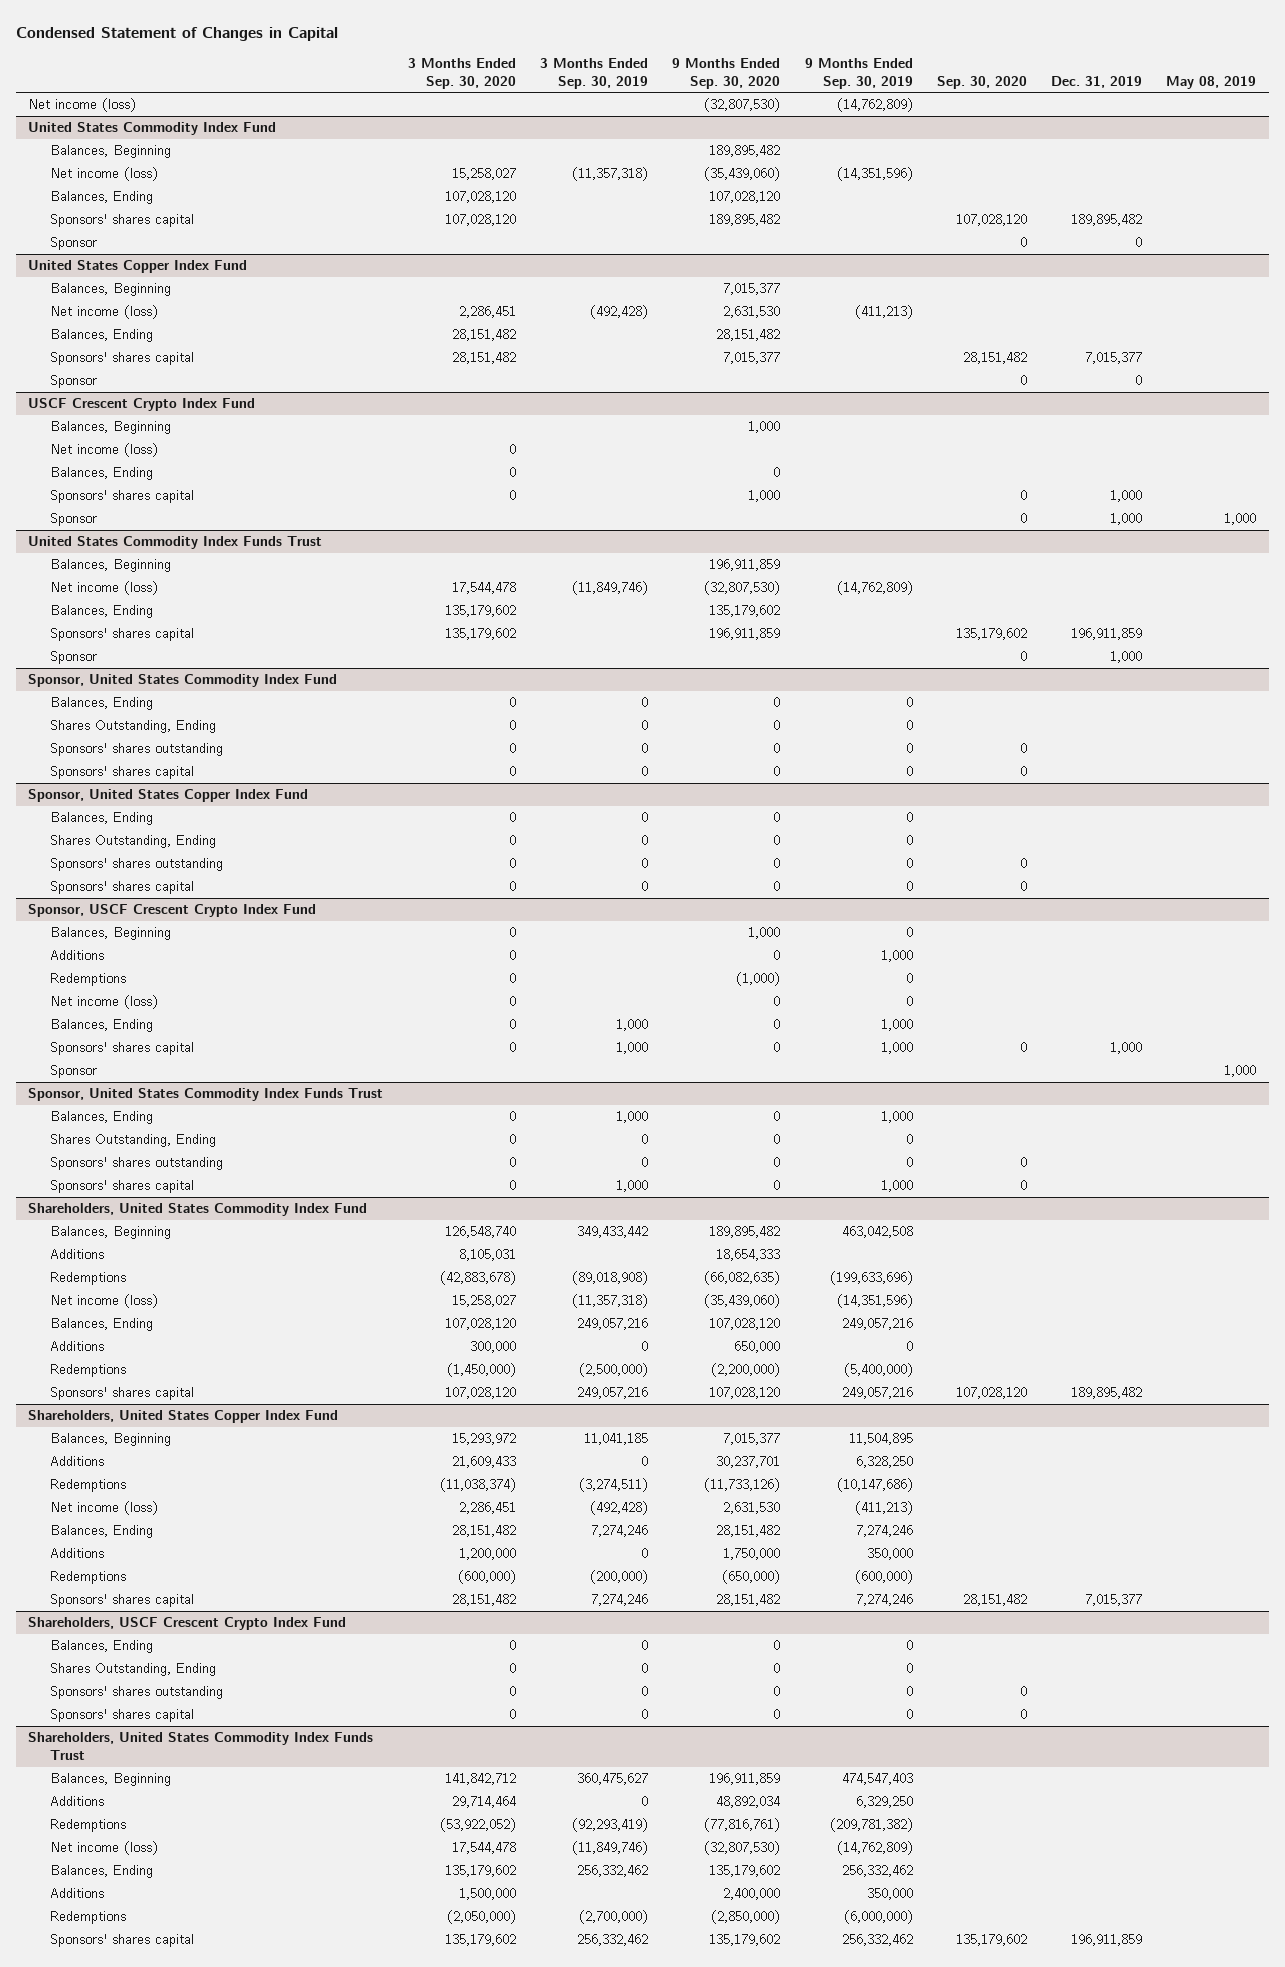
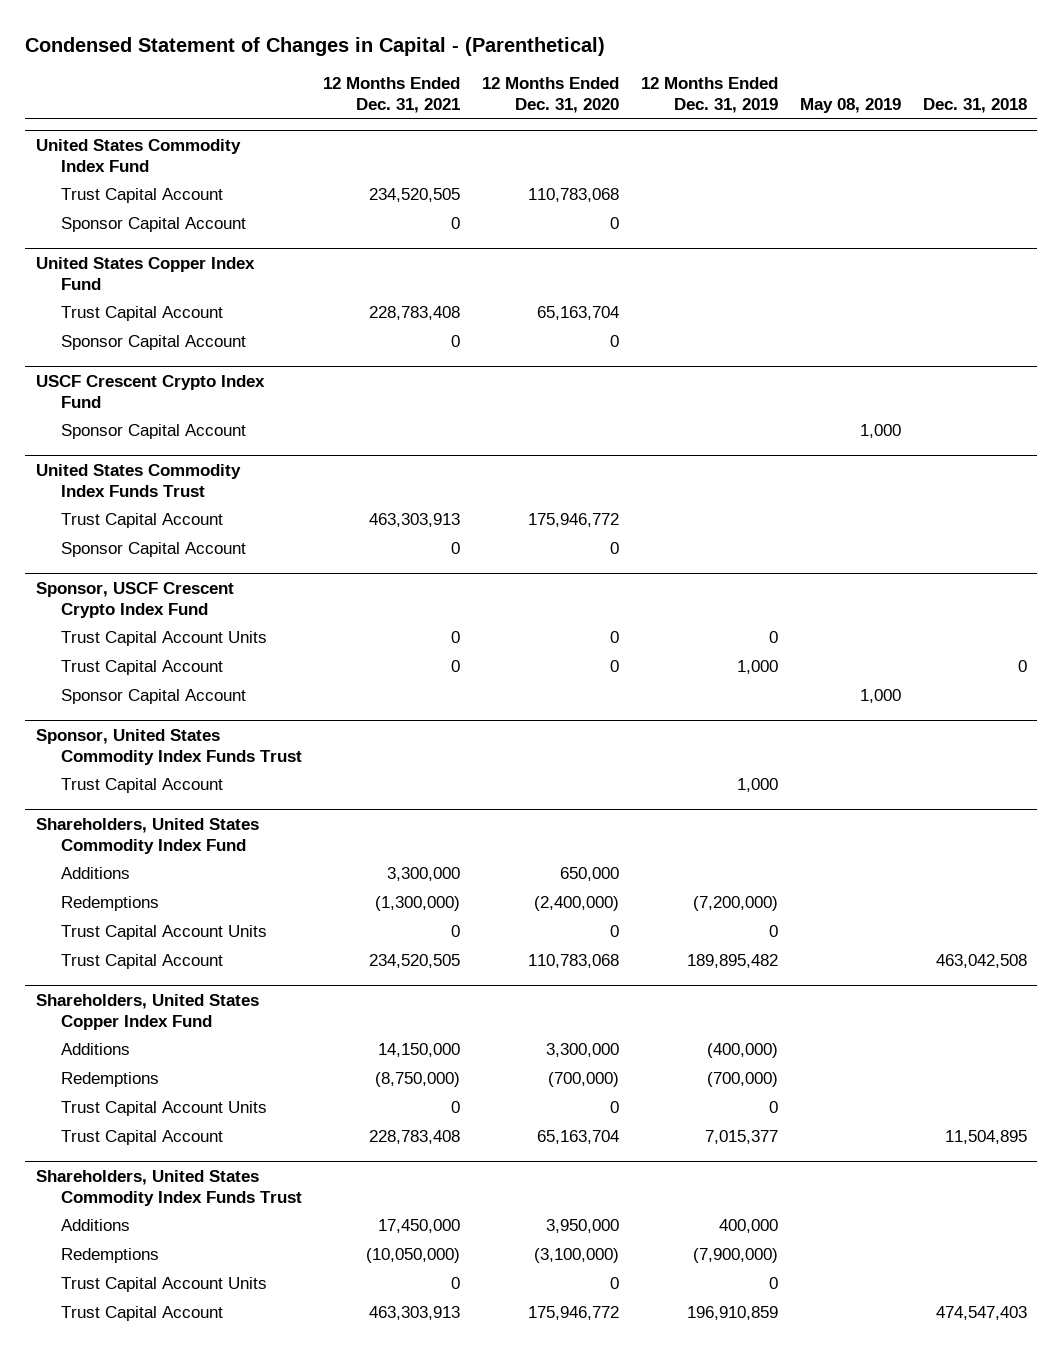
[16,26,339,41] Condensed Statement of Changes in Capital -> [24,36,605,56] Condensed Statement of Changes in Capital - (Parenthetical)
[407,58,516,89] 3 Months Ended Sep. 30, 2020 -> none
[539,58,648,89] 3 Months Ended Sep. 30, 2019 -> none
[672,58,781,89] 9 Months Ended Sep. 30, 2020 -> none
[804,58,913,89] 9 Months Ended Sep. 30, 2019 -> none
[936,75,1027,89] Sep. 30, 2020 -> none
[1051,75,1143,88] Dec. 31, 2019 -> none
none -> [323,77,461,114] 12 Months Ended Dec. 31, 2021
none -> [482,77,620,114] 12 Months Ended Dec. 31, 2020
none -> [640,77,778,114] 12 Months Ended Dec. 31, 2019
none -> [922,98,1027,114] Dec. 31, 2018
[28,98,137,113] Net income (loss) -> none
[50,167,159,182] Net income (loss) -> none
[50,191,154,205] Balances, Ending -> none
[50,214,195,228] Sponsors' shares capital -> none
[50,145,172,159] Balances, Beginning -> [60,188,223,204] Trust Capital Account
[50,237,98,251] Sponsor -> [60,217,246,233] Sponsor Capital Account
[50,305,159,320] Net income (loss) -> none
[50,329,154,343] Balances, Ending -> none
[50,352,195,366] Sponsors' shares capital -> none
[50,283,172,297] Balances, Beginning -> [60,306,223,322] Trust Capital Account
[50,375,98,389] Sponsor -> [60,335,246,351] Sponsor Capital Account
[50,421,172,435] Balances, Beginning -> none
[50,443,159,458] Net income (loss) -> none
[50,467,154,481] Balances, Ending -> none
[50,490,195,504] Sponsors' shares capital -> none
[50,513,98,527] Sponsor -> [60,424,246,440] Sponsor Capital Account
[50,581,159,596] Net income (loss) -> none
[50,605,154,619] Balances, Ending -> none
[50,628,195,642] Sponsors' shares capital -> none
[28,674,338,688] Sponsor, United States Commodity Index Fund -> none
[50,697,154,711] Balances, Ending -> none
[50,720,217,734] Shares Outstanding, Ending -> none
[50,743,224,757] Sponsors' shares outstanding -> none
[50,766,195,780] Sponsors' shares capital -> none
[28,789,309,803] Sponsor, United States Copper Index Fund -> none
[50,812,154,826] Balances, Ending -> none
[50,835,217,849] Shares Outstanding, Ending -> none
[50,858,224,872] Sponsors' shares outstanding -> none
[50,881,195,895] Sponsors' shares capital -> none
[50,559,172,573] Balances, Beginning -> [60,513,223,529] Trust Capital Account
[50,651,98,665] Sponsor -> [60,542,246,558] Sponsor Capital Account
[50,950,105,961] Additions -> none
[50,973,127,987] Redemptions -> none
[50,995,159,1010] Net income (loss) -> none
[50,1019,154,1033] Balances, Ending -> none
[50,1042,195,1056] Sponsors' shares capital -> none
none -> [60,631,267,647] Trust Capital Account Units
[50,927,172,941] Balances, Beginning -> [60,660,223,676] Trust Capital Account
[50,1065,98,1079] Sponsor -> [60,689,246,705] Sponsor Capital Account
[50,1134,217,1148] Shares Outstanding, Ending -> none
[50,1157,224,1171] Sponsors' shares outstanding -> none
[50,1180,195,1194] Sponsors' shares capital -> none
[50,1111,154,1125] Balances, Ending -> [60,778,223,794] Trust Capital Account
[50,1226,172,1240] Balances, Beginning -> none
[50,1294,159,1309] Net income (loss) -> none
[50,1341,105,1352] Additions -> none
[50,1364,127,1378] Redemptions -> none
[50,1387,195,1401] Sponsors' shares capital -> none
none -> [60,925,267,941] Trust Capital Account Units
[50,1318,154,1332] Balances, Ending -> [60,954,223,970] Trust Capital Account
[50,1433,172,1447] Balances, Beginning -> none
[50,1501,159,1516] Net income (loss) -> none
[50,1548,105,1559] Additions -> none
[50,1571,127,1585] Redemptions -> none
[50,1594,195,1608] Sponsors' shares capital -> none
[28,1617,347,1631] Shareholders, USCF Crescent Crypto Index Fund -> none
[50,1640,154,1654] Balances, Ending -> none
[50,1663,217,1677] Shares Outstanding, Ending -> none
[50,1686,224,1700] Sponsors' shares outstanding -> none
[50,1709,195,1723] Sponsors' shares capital -> none
none -> [60,1101,267,1117] Trust Capital Account Units
[50,1525,154,1539] Balances, Ending -> [60,1130,223,1146] Trust Capital Account
[50,1773,172,1787] Balances, Beginning -> none
[50,1841,159,1856] Net income (loss) -> none
[50,1888,105,1899] Additions -> none
[50,1911,127,1925] Redemptions -> none
[50,1934,195,1948] Sponsors' shares capital -> none
none -> [60,1277,267,1293] Trust Capital Account Units
[50,1865,154,1879] Balances, Ending -> [60,1306,223,1322] Trust Capital Account

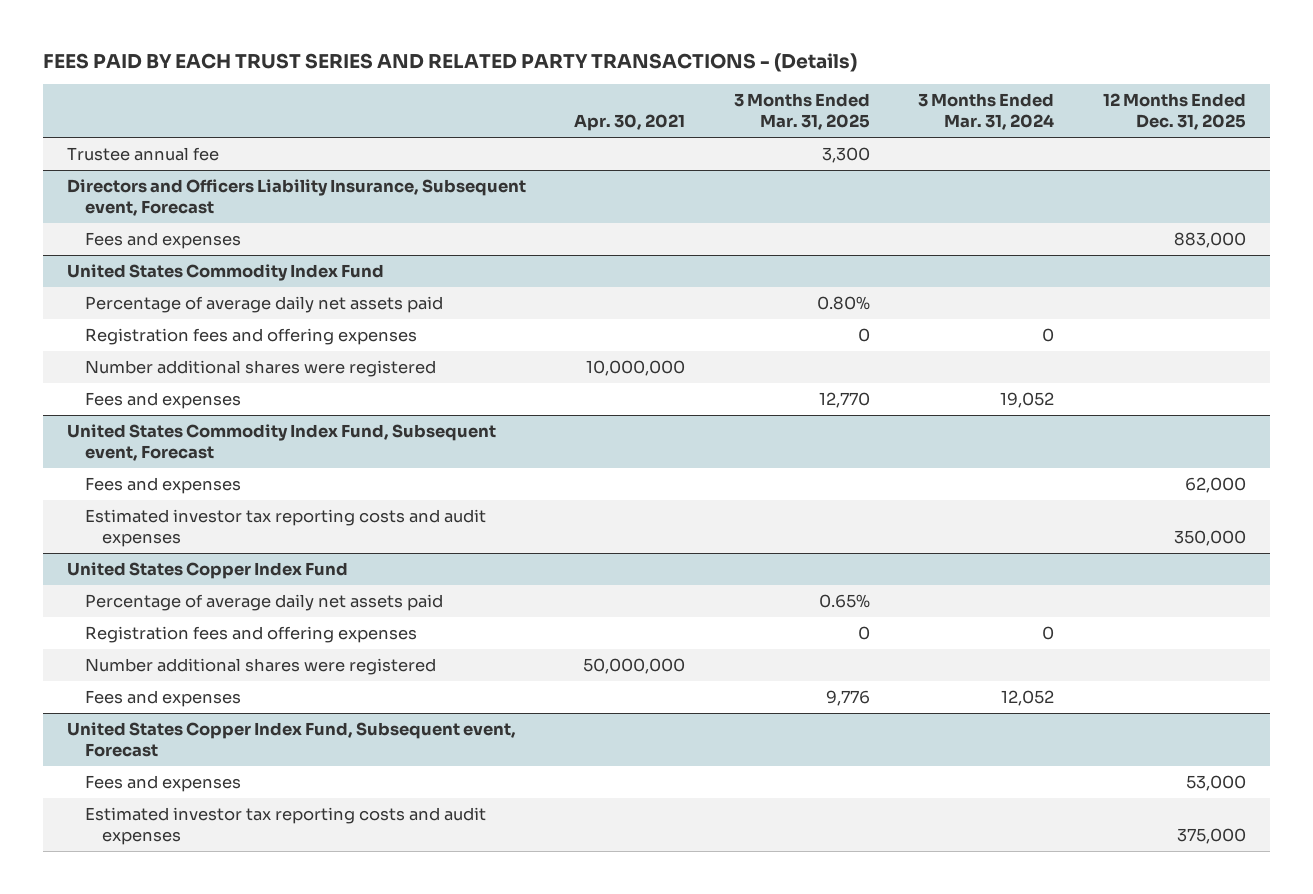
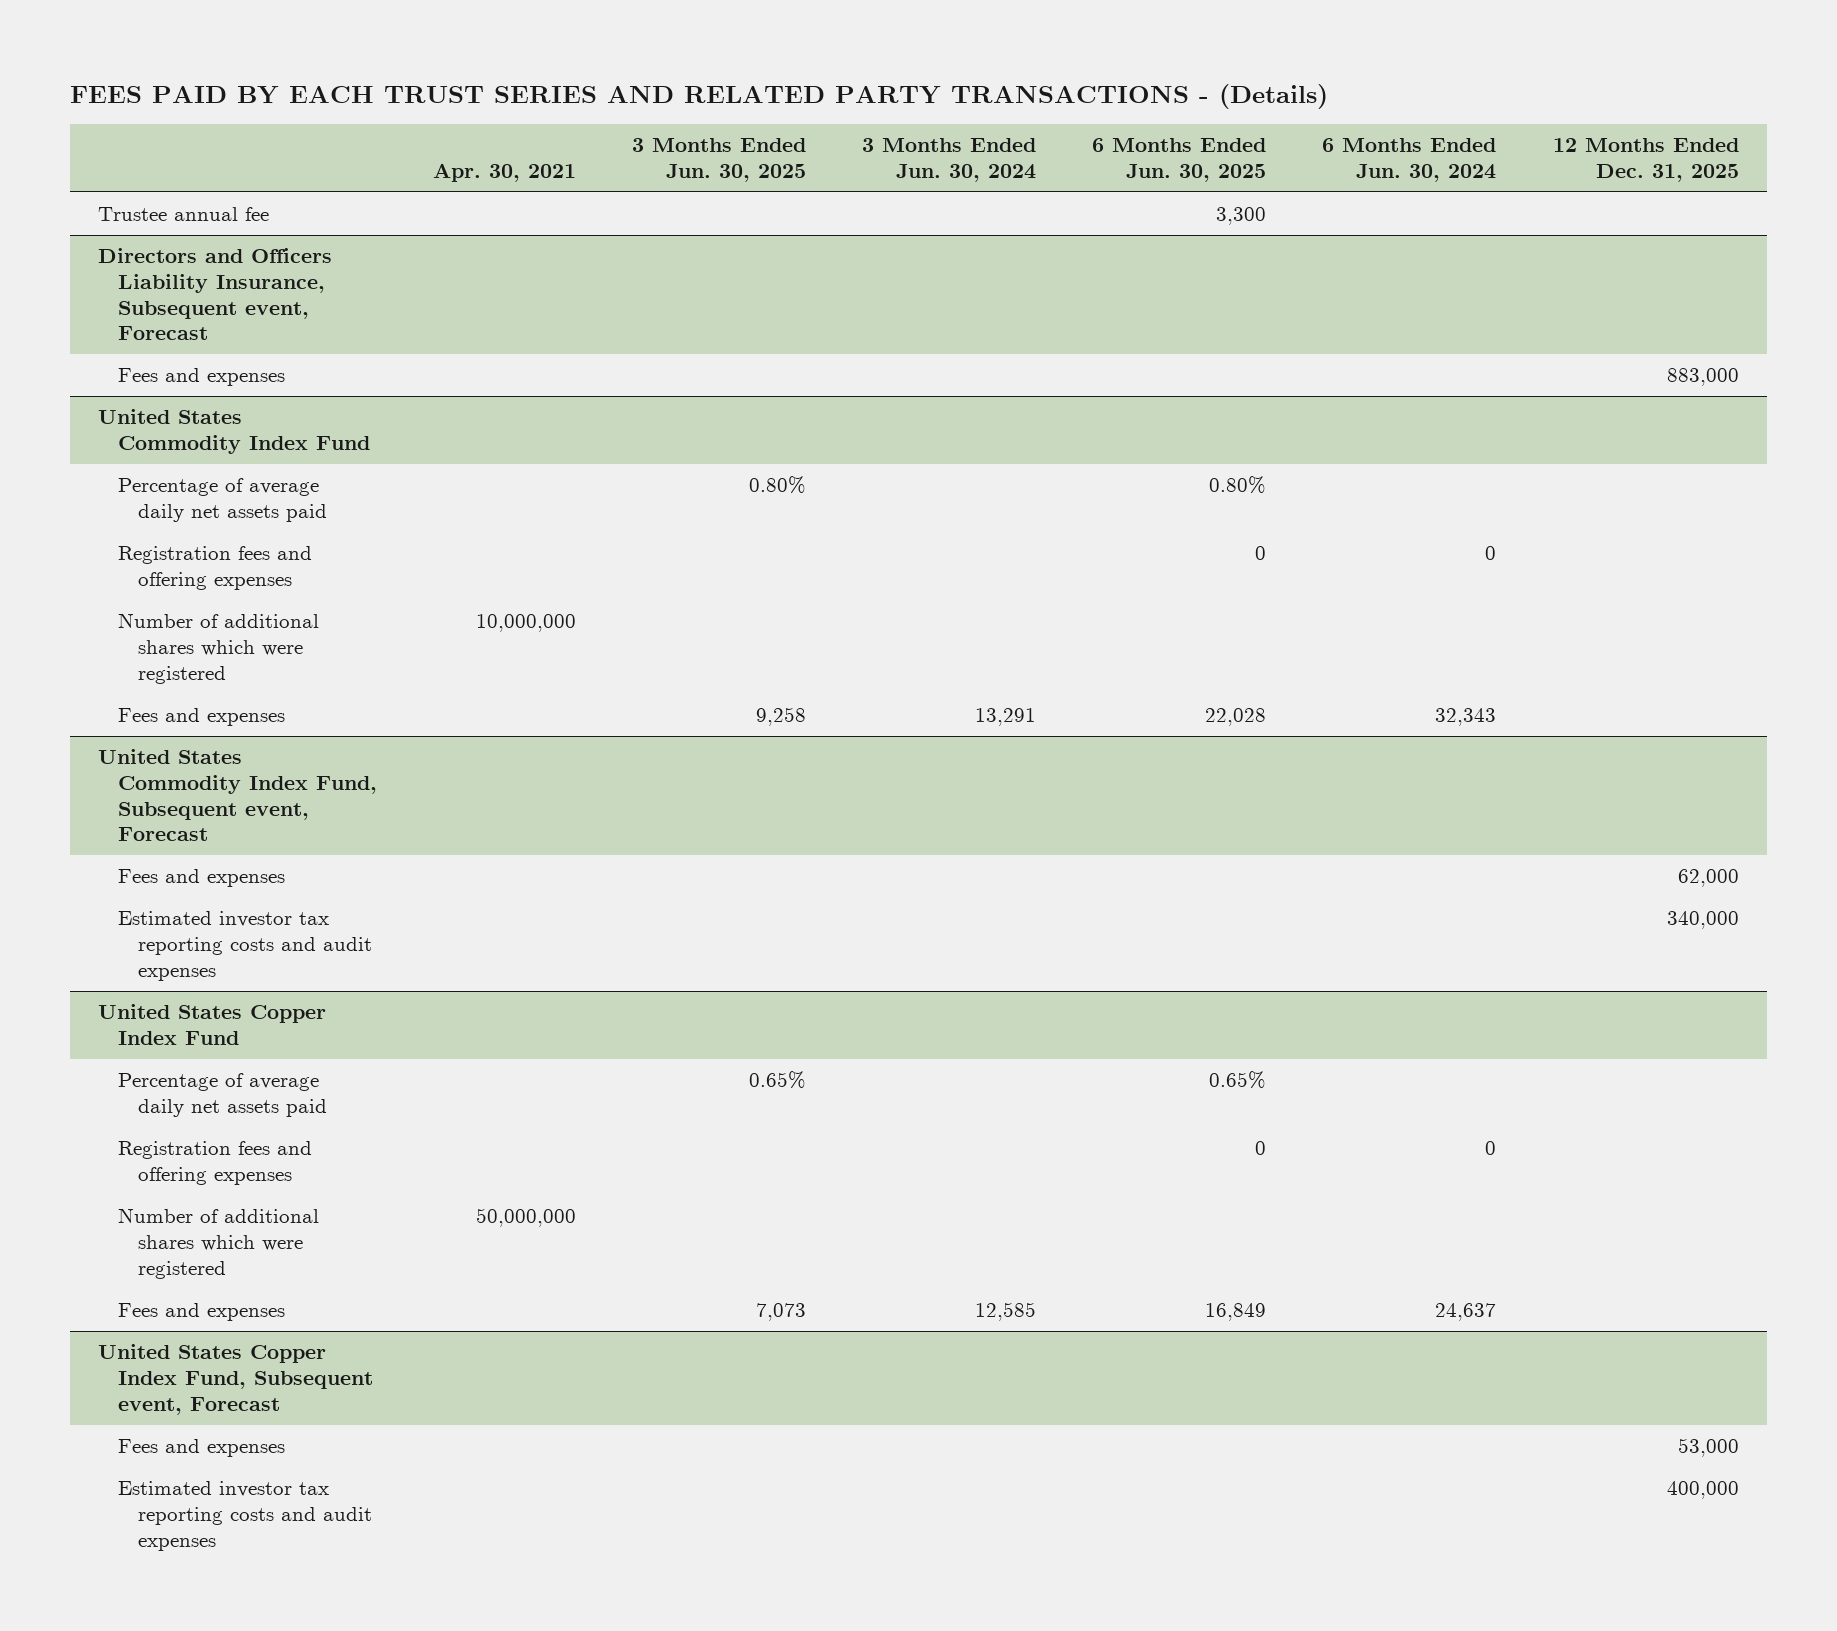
[733,93,870,131] 3 Months Ended Mar. 31, 2025 -> none
[918,93,1055,131] 3 Months Ended Mar. 31, 2024 -> none
none -> [632,138,807,183] 3 Months Ended Jun. 30, 2025
none -> [862,138,1037,183] 3 Months Ended Jun. 30, 2024
none -> [1092,138,1267,183] 6 Months Ended Jun. 30, 2025
none -> [1322,138,1497,183] 6 Months Ended Jun. 30, 2024
[84,359,436,377] Number additional shares were registered -> [117,613,319,684] Number of additional shares which were registered
[1173,529,1246,546] 350,000 -> [1666,911,1739,930] 340,000
[84,657,436,675] Number additional shares were registered -> [117,1208,319,1279] Number of additional shares which were registered
[1176,827,1246,844] 375,000 -> [1666,1481,1739,1500] 400,000

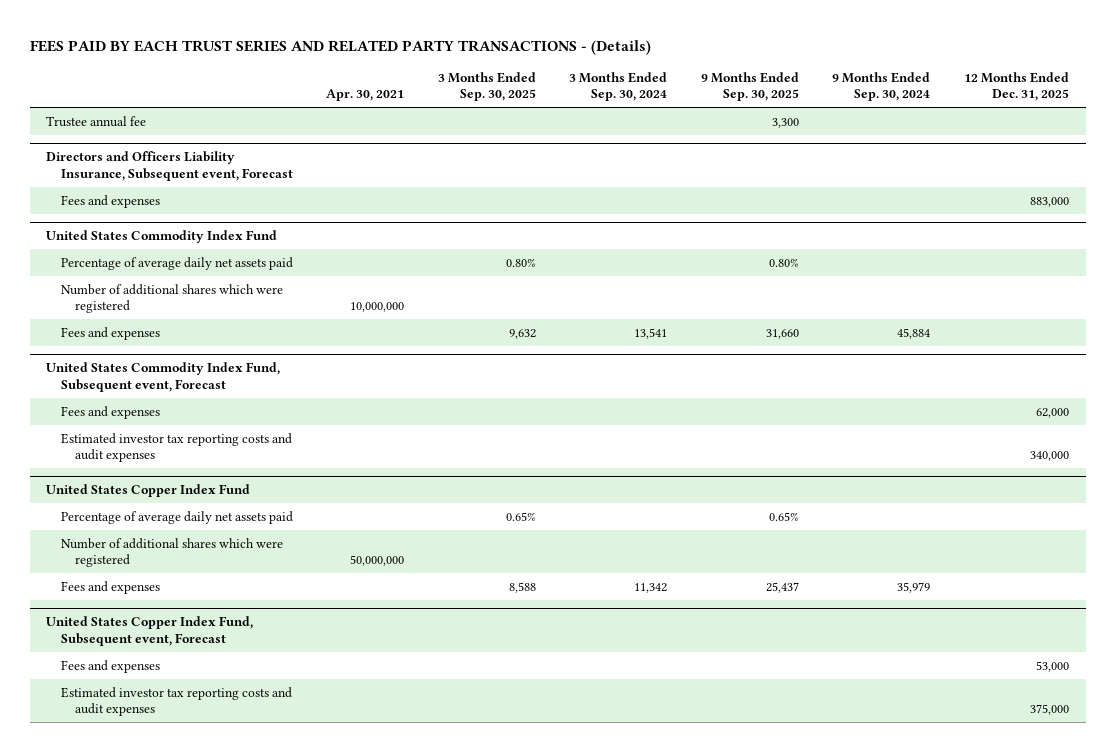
[632,138,807,183] 3 Months Ended Jun. 30, 2025 -> none
[862,138,1037,183] 3 Months Ended Jun. 30, 2024 -> none
[1092,138,1267,183] 6 Months Ended Jun. 30, 2025 -> none
[1322,138,1497,183] 6 Months Ended Jun. 30, 2024 -> none
none -> [437,71,536,102] 3 Months Ended Sep. 30, 2025
none -> [569,71,668,102] 3 Months Ended Sep. 30, 2024
none -> [700,71,799,102] 9 Months Ended Sep. 30, 2025
none -> [832,71,931,102] 9 Months Ended Sep. 30, 2024
[117,546,312,591] Registration fees and offering expenses -> none
[117,1141,312,1186] Registration fees and offering expenses -> none
[1666,1481,1739,1500] 400,000 -> [1029,704,1069,716] 375,000

